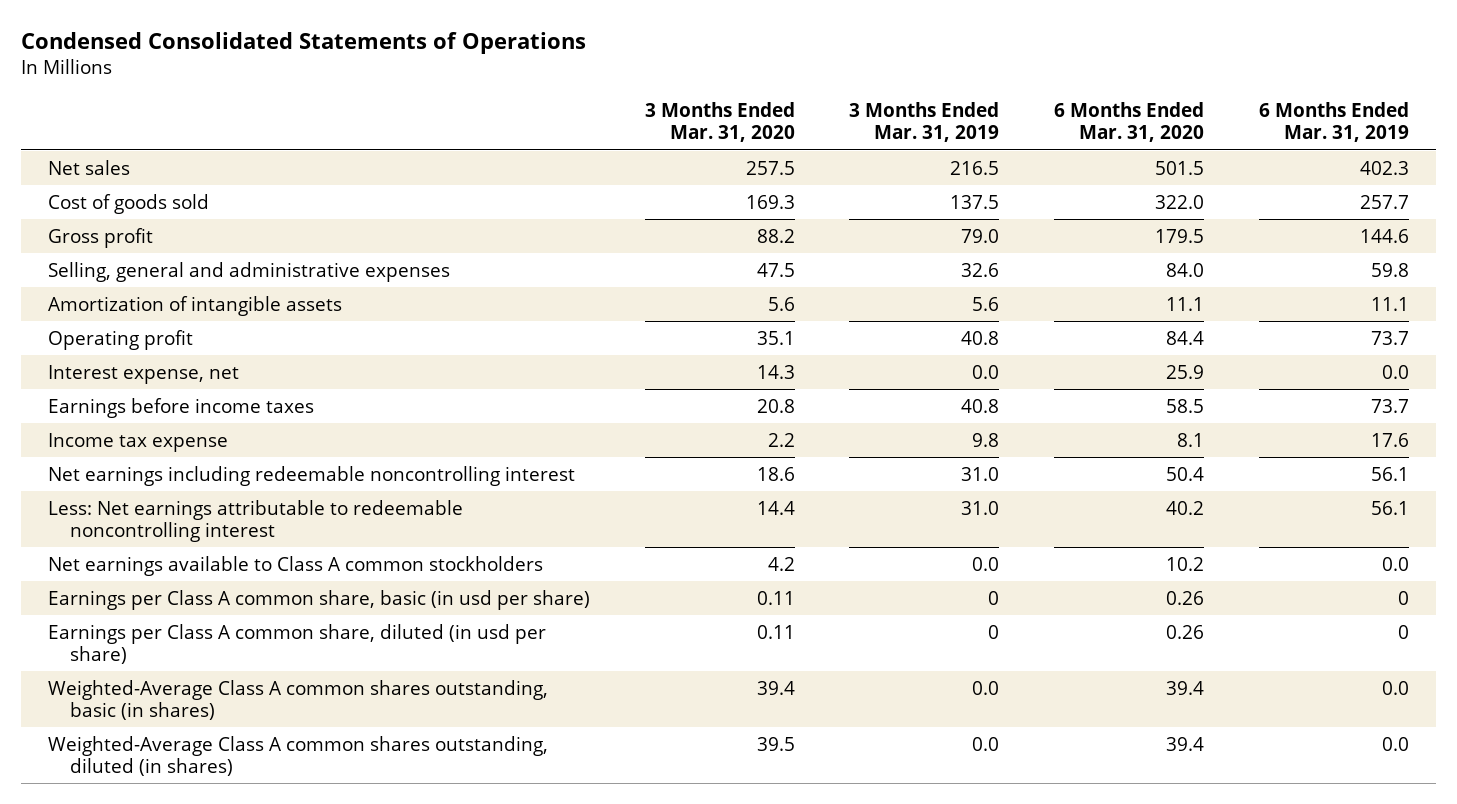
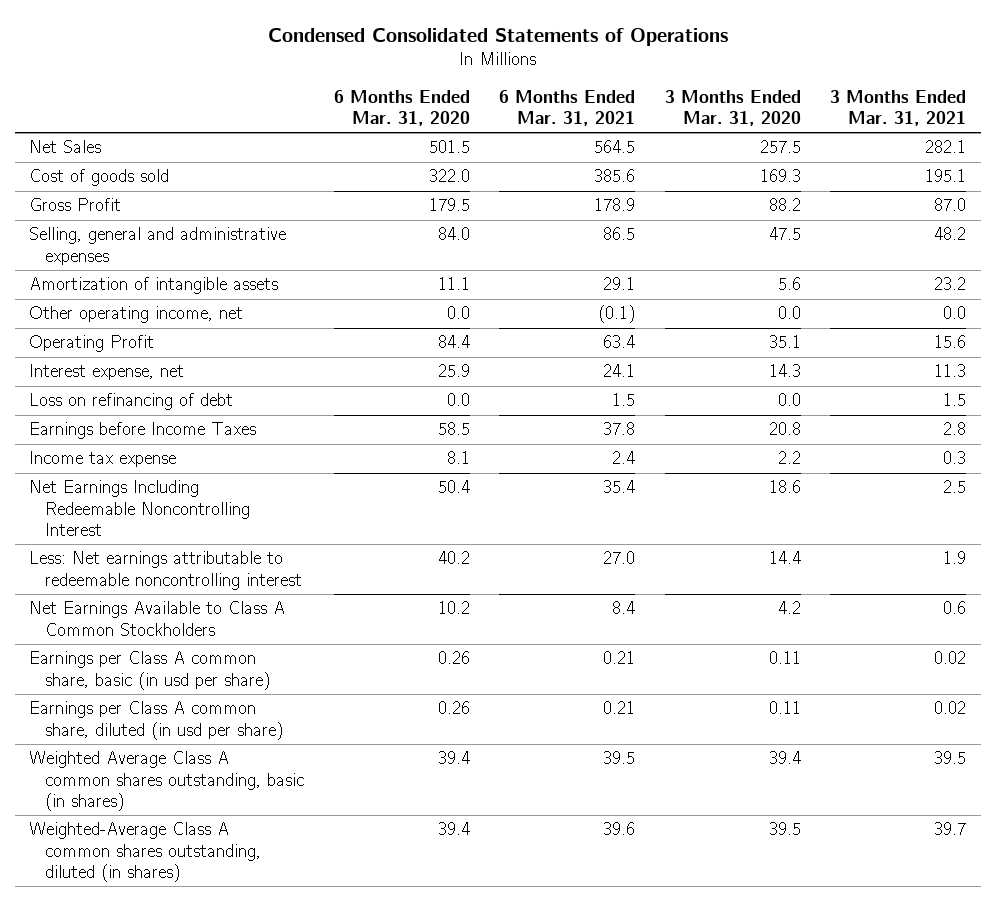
[849,101,1000,142] 3 Months Ended Mar. 31, 2019 -> none
[1258,101,1409,142] 6 Months Ended Mar. 31, 2019 -> none
none -> [499,89,636,127] 6 Months Ended Mar. 31, 2021
none -> [829,89,966,127] 3 Months Ended Mar. 31, 2021
[47,159,130,175] Net sales -> [29,140,102,154] Net Sales
[47,227,153,248] Gross profit -> [29,198,122,212] Gross Profit
none -> [29,306,244,324] Other operating income, net
[47,329,193,350] Operating profit -> [29,335,155,353] Operating Profit
none -> [29,393,234,411] Loss on refinancing of debt
[47,397,314,418] Earnings before income taxes -> [29,422,257,440] Earnings before Income Taxes
[47,465,575,486] Net earnings including redeemable noncontrolling interest -> [29,480,251,537] Net Earnings Including Redeemable Noncontrolling Interest
[47,555,543,576] Net earnings available to Class A common stockholders -> [29,601,286,636] Net Earnings Available to Class A Common Stockholders
[47,679,548,720] Weighted-Average Class A common shares outstanding, basic (in shares) -> [29,751,305,812] Weighted Average Class A common shares outstanding, basic (in shares)

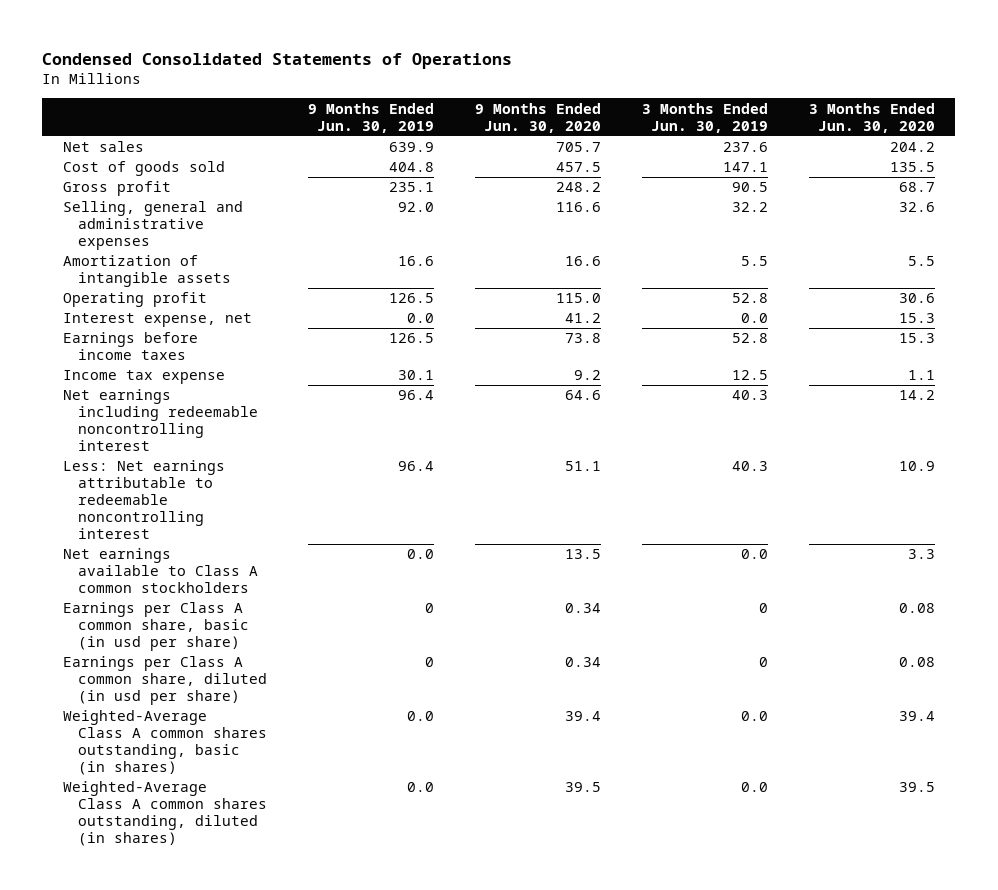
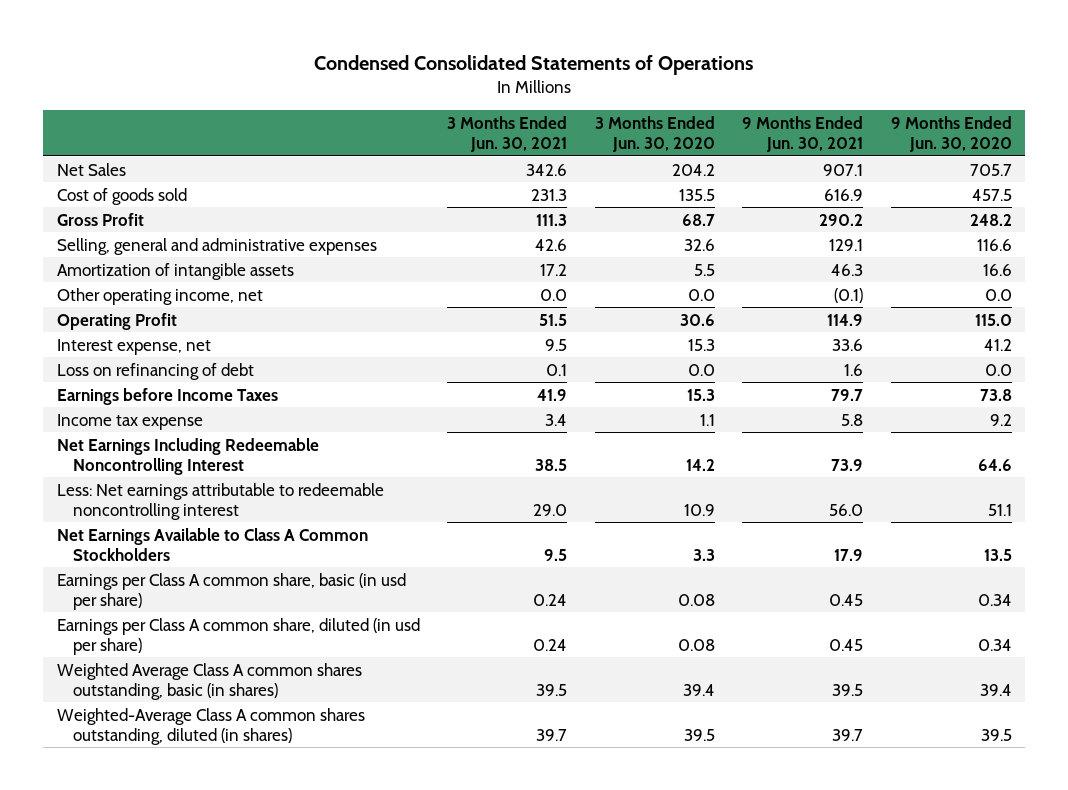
[307,102,434,133] 9 Months Ended Jun. 30, 2019 -> none
[641,102,768,133] 3 Months Ended Jun. 30, 2019 -> none
none -> [447,116,568,153] 3 Months Ended Jun. 30, 2021
none -> [742,116,864,153] 9 Months Ended Jun. 30, 2021
[62,141,144,153] Net sales -> [56,162,126,176] Net Sales
[62,181,171,197] Gross profit -> [56,212,144,226] Gross Profit
none -> [56,287,263,305] Other operating income, net
[62,292,207,308] Operating profit -> [56,312,177,330] Operating Profit
none -> [56,362,254,380] Loss on refinancing of debt
[62,332,198,361] Earnings before income taxes -> [56,387,278,405] Earnings before Income Taxes
[62,389,258,451] Net earnings including redeemable noncontrolling interest -> [56,437,319,475] Net Earnings Including Redeemable Noncontrolling Interest
[62,548,258,594] Net earnings available to Class A common stockholders -> [56,527,368,561] Net Earnings Available to Class A Common Stockholders
[62,710,267,775] Weighted-Average Class A common shares outstanding, basic (in shares) -> [56,662,362,700] Weighted Average Class A common shares outstanding, basic (in shares)

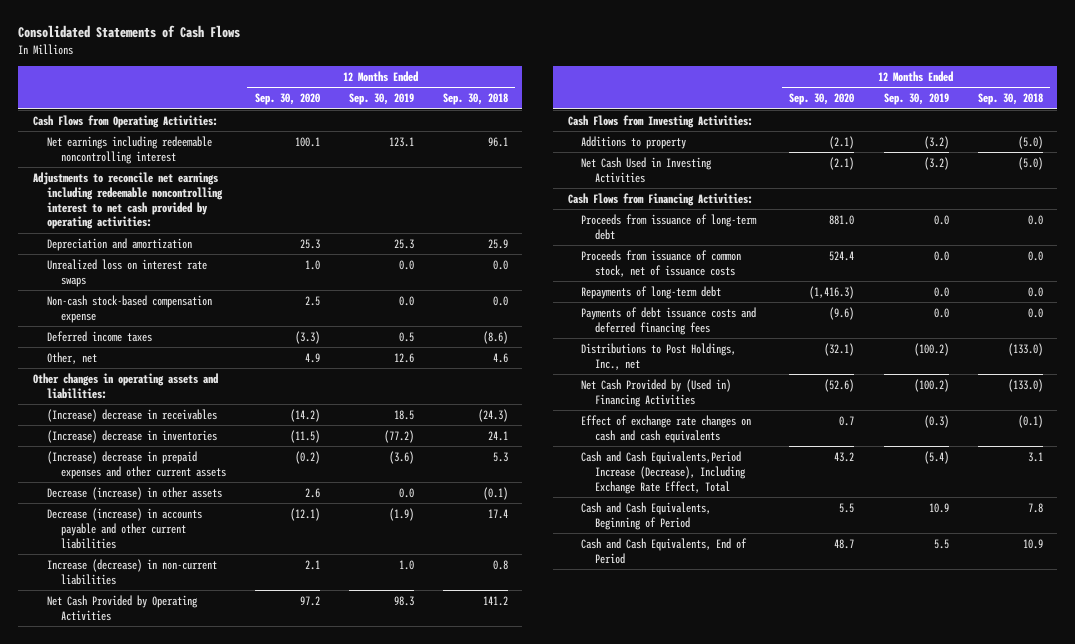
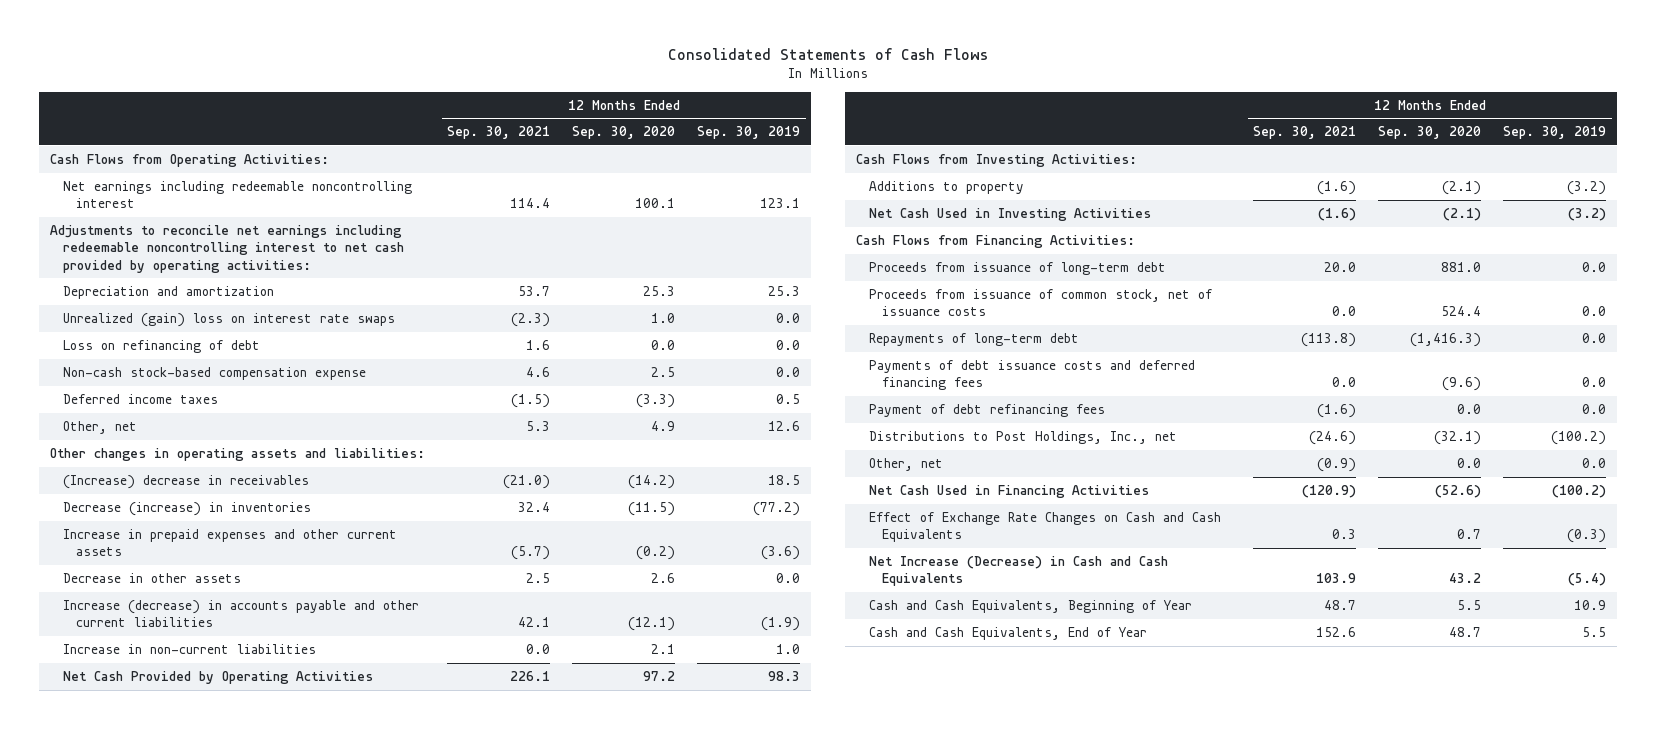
[442,93,508,106] Sep. 30, 2018 -> none
none -> [447,126,551,140] Sep. 30, 2021
[46,258,207,287] Unrealized loss on interest rate swaps -> [63,312,396,327] Unrealized (gain) loss on interest rate swaps
none -> [63,339,261,353] Loss on refinancing of debt
[46,429,217,443] (Increase) decrease in inventories -> [63,501,312,516] Decrease (increase) in inventories
[46,450,226,479] (Increase) decrease in prepaid expenses and other current assets -> [63,528,398,557] Increase in prepaid expenses and other current assets
[46,486,222,500] Decrease (increase) in other assets -> [63,572,242,583] Decrease in other assets
[46,507,202,549] Decrease (increase) in accounts payable and other current liabilities -> [63,599,420,628] Increase (decrease) in accounts payable and other current liabilities
[46,558,217,585] Increase (decrease) in non-current liabilities -> [63,643,317,654] Increase in non-current liabilities
none -> [868,403,1105,417] Payment of debt refinancing fees
none -> [868,457,943,471] Other, net
[581,378,732,407] Net Cash Provided by (Used in) Financing Activities -> [868,484,1149,498] Net Cash Used in Financing Activities
[581,414,752,443] Effect of exchange rate changes on cash and cash equivalents -> [868,511,1221,543] Effect of Exchange Rate Changes on Cash and Cash Equivalents
[581,450,747,494] Cash and Cash Equivalents,Period Increase (Decrease), Including Exchange Rate Effect, Total -> [868,555,1168,587] Net Increase (Decrease) in Cash and Cash Equivalents
[581,501,712,530] Cash and Cash Equivalents, Beginning of Period -> [868,599,1192,613] Cash and Cash Equivalents, Beginning of Year
[581,537,748,564] Cash and Cash Equivalents, End of Period -> [868,626,1147,640] Cash and Cash Equivalents, End of Year

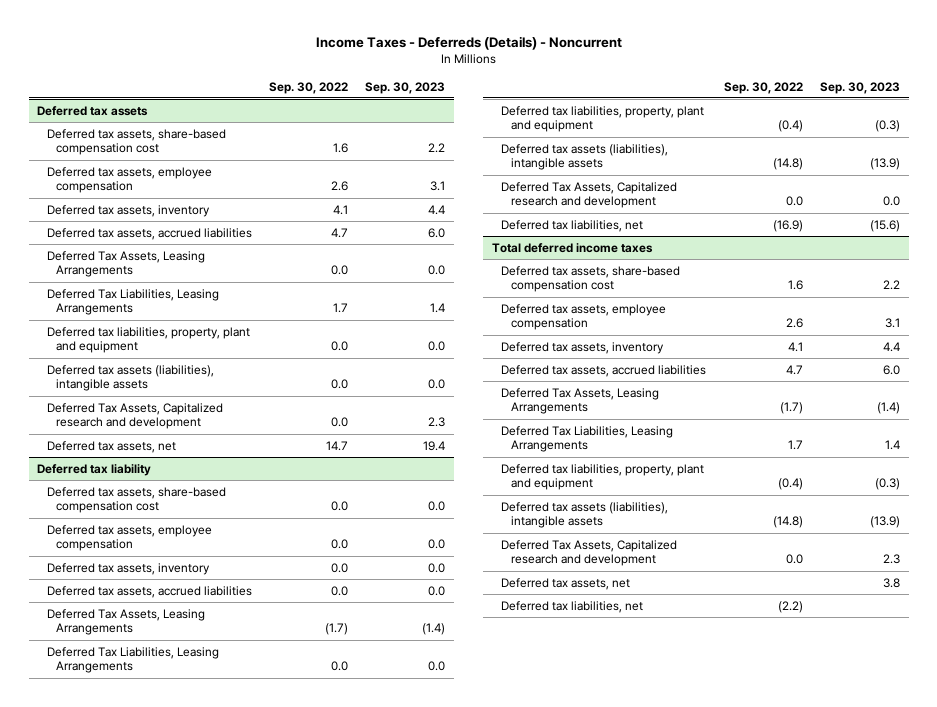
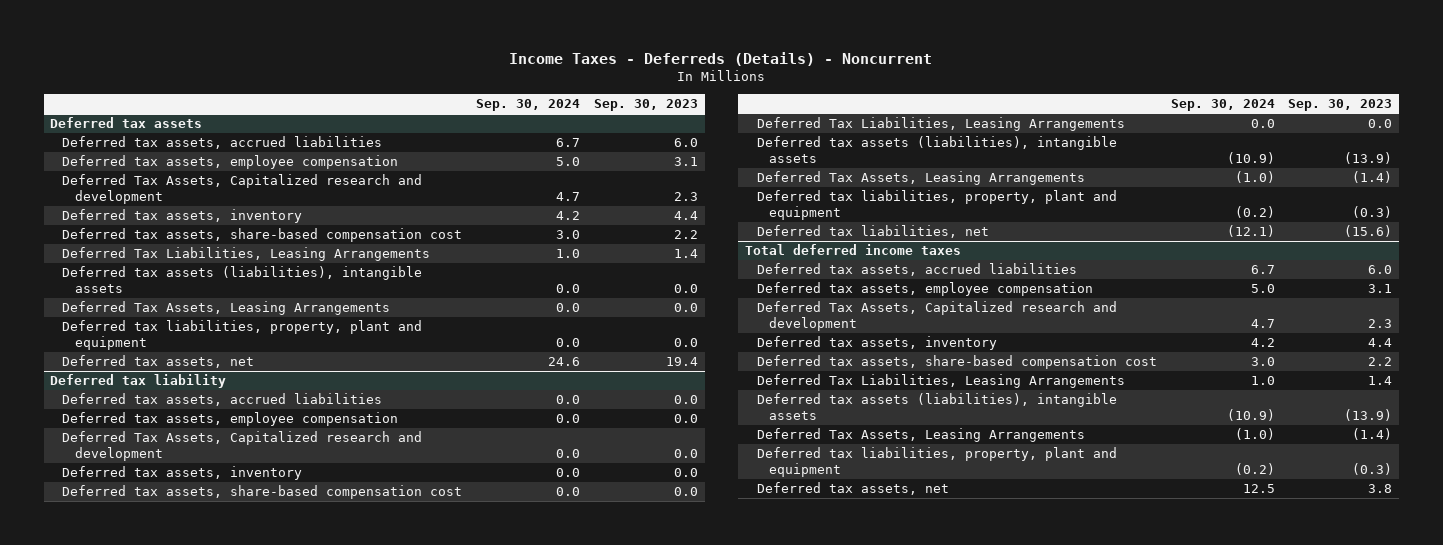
[268,81,348,94] Sep. 30, 2022 -> none
none -> [476,99,581,112] Sep. 30, 2024
[46,227,252,240] Deferred tax assets, accrued liabilities -> [62,136,383,150] Deferred tax assets, accrued liabilities
[46,402,223,430] Deferred Tax Assets, Capitalized research and development -> [62,174,423,205] Deferred Tax Assets, Capitalized research and development
[46,128,226,156] Deferred tax assets, share-based compensation cost -> [62,228,463,243] Deferred tax assets, share-based compensation cost
[46,250,205,278] Deferred Tax Assets, Leasing Arrangements -> [62,301,391,316] Deferred Tax Assets, Leasing Arrangements
[46,326,250,354] Deferred tax liabilities, property, plant and equipment -> [62,320,423,351] Deferred tax liabilities, property, plant and equipment
[46,585,252,598] Deferred tax assets, accrued liabilities -> [62,393,383,407] Deferred tax assets, accrued liabilities
[501,181,678,209] Deferred Tax Assets, Capitalized research and development -> [62,431,423,462] Deferred Tax Assets, Capitalized research and development
[46,486,226,514] Deferred tax assets, share-based compensation cost -> [62,485,463,500] Deferred tax assets, share-based compensation cost
[46,608,205,636] Deferred Tax Assets, Leasing Arrangements -> [756,171,1085,186] Deferred Tax Assets, Leasing Arrangements
[501,105,705,133] Deferred tax liabilities, property, plant and equipment -> [756,190,1117,221] Deferred tax liabilities, property, plant and equipment
[501,364,707,377] Deferred tax assets, accrued liabilities -> [756,263,1077,277] Deferred tax assets, accrued liabilities
[501,539,678,567] Deferred Tax Assets, Capitalized research and development -> [756,301,1117,332] Deferred Tax Assets, Capitalized research and development
[501,265,681,293] Deferred tax assets, share-based compensation cost -> [756,355,1157,370] Deferred tax assets, share-based compensation cost
[501,387,660,415] Deferred Tax Assets, Leasing Arrangements -> [756,428,1085,443] Deferred Tax Assets, Leasing Arrangements
[501,463,705,491] Deferred tax liabilities, property, plant and equipment -> [756,447,1117,478] Deferred tax liabilities, property, plant and equipment
[501,600,644,613] Deferred tax liabilities, net -> none

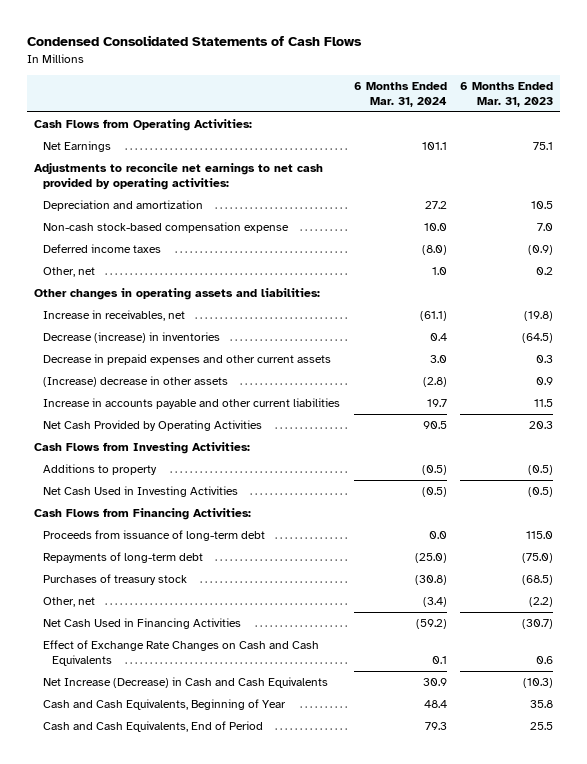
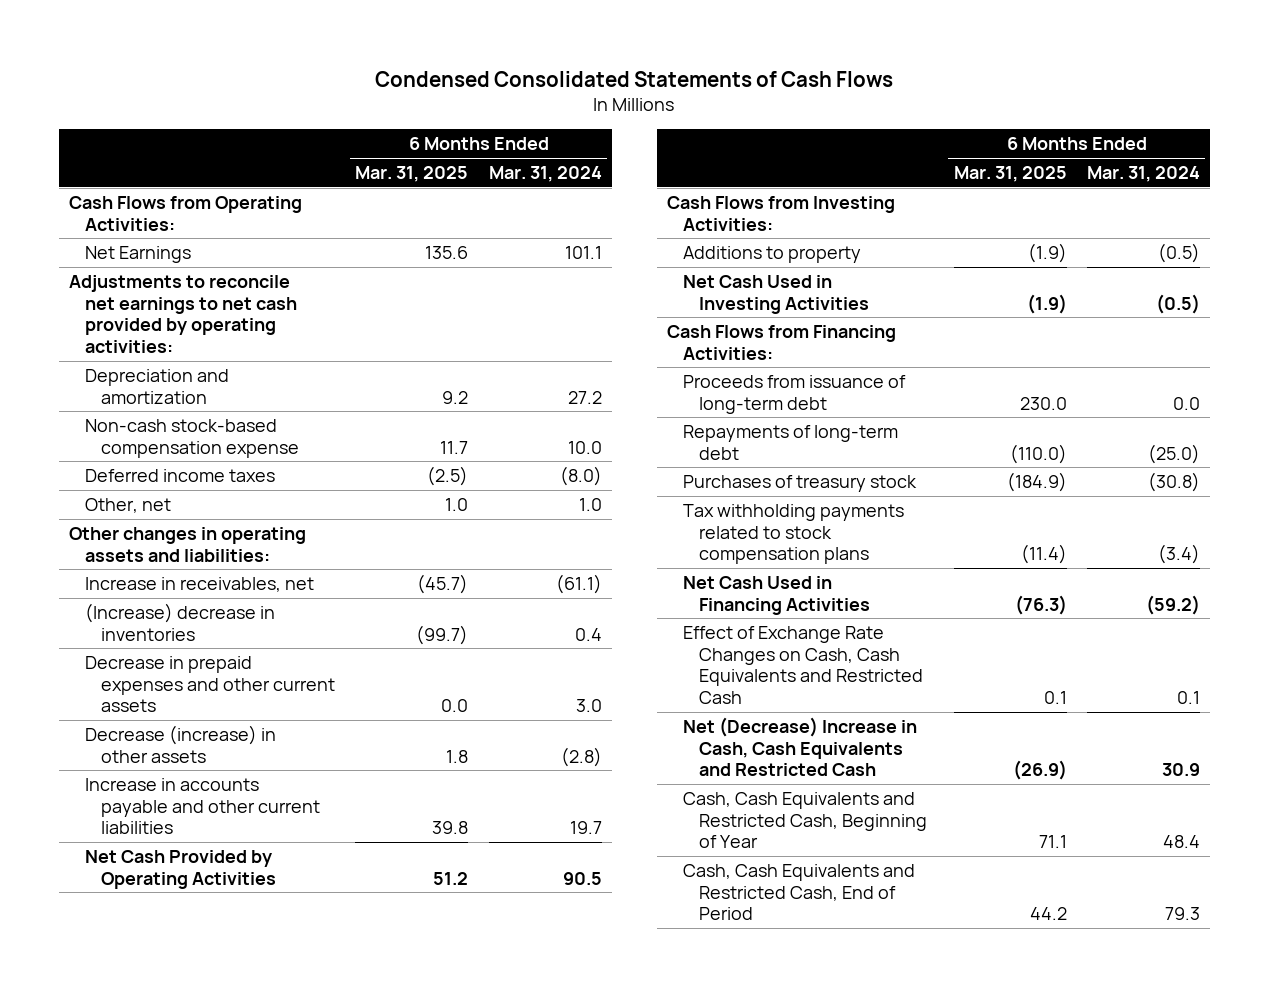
[459,82,553,107] 6 Months Ended Mar. 31, 2023 -> none
none -> [355,166,469,183] Mar. 31, 2025
[43,332,221,344] Decrease (increase) in inventories -> [85,603,276,641] (Increase) decrease in inventories
[43,376,229,388] (Increase) decrease in other assets -> [85,725,277,763] Decrease (increase) in other assets
[43,597,96,608] Other, net -> none
none -> [683,504,905,565] Tax withholding payments related to stock compensation plans
[43,640,320,666] Effect of Exchange Rate Changes on Cash and Cash Equivalents -> [683,626,924,704] Effect of Exchange Rate Changes on Cash, Cash Equivalents and Restricted Cash
[43,677,329,689] Net Increase (Decrease) in Cash and Cash Equivalents -> [683,717,918,777] Net (Decrease) Increase in Cash, Cash Equivalents and Restricted Cash
[43,699,287,711] Cash and Cash Equivalents, Beginning of Year -> [683,792,928,849] Cash, Cash Equivalents and Restricted Cash, Beginning of Year
[43,721,264,733] Cash and Cash Equivalents, End of Period -> [683,864,916,921] Cash, Cash Equivalents and Restricted Cash, End of Period

